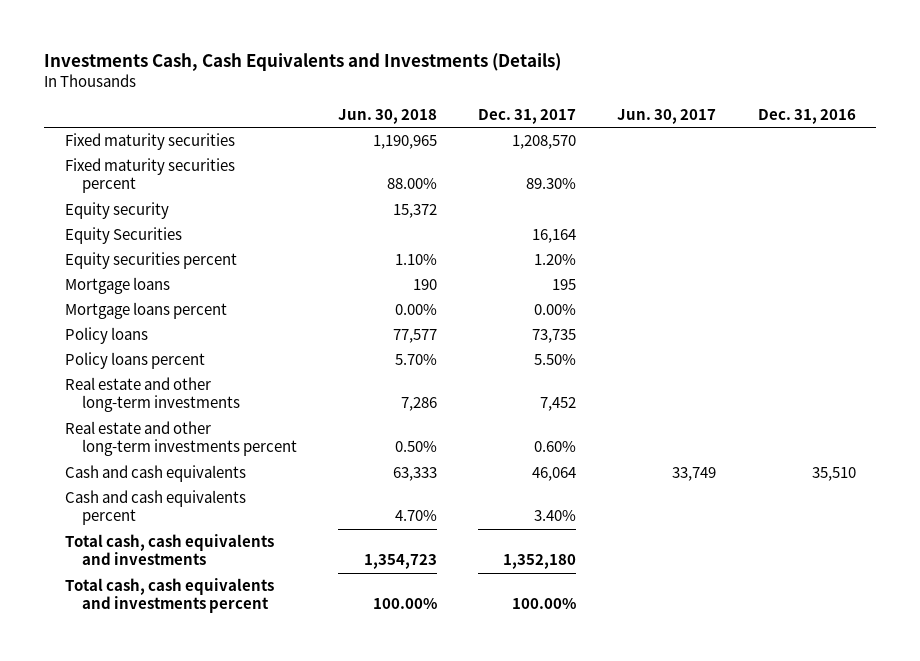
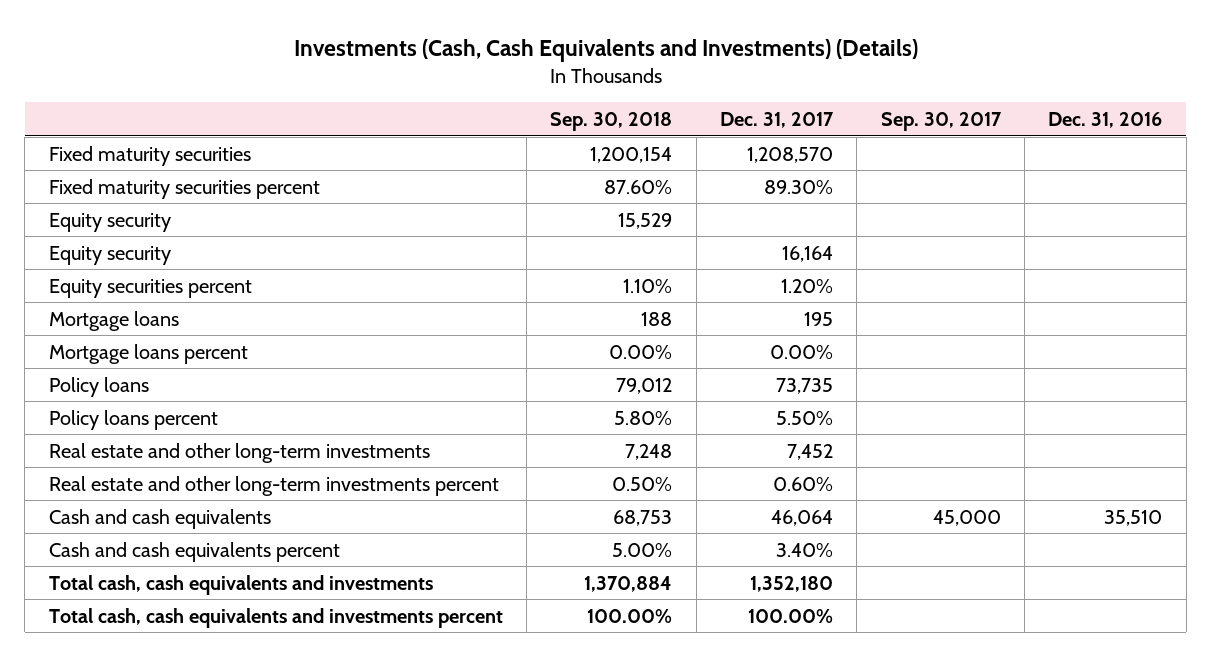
[44,52,562,71] Investments Cash, Cash Equivalents and Investments (Details) -> [293,38,918,62] Investments (Cash, Cash Equivalents and Investments) (Details)
[337,108,437,124] Jun. 30, 2018 -> none
[617,108,717,124] Jun. 30, 2017 -> none
none -> [550,112,673,132] Sep. 30, 2018
none -> [880,112,1002,132] Sep. 30, 2017
[64,227,182,245] Equity Securities -> [48,245,171,265] Equity security

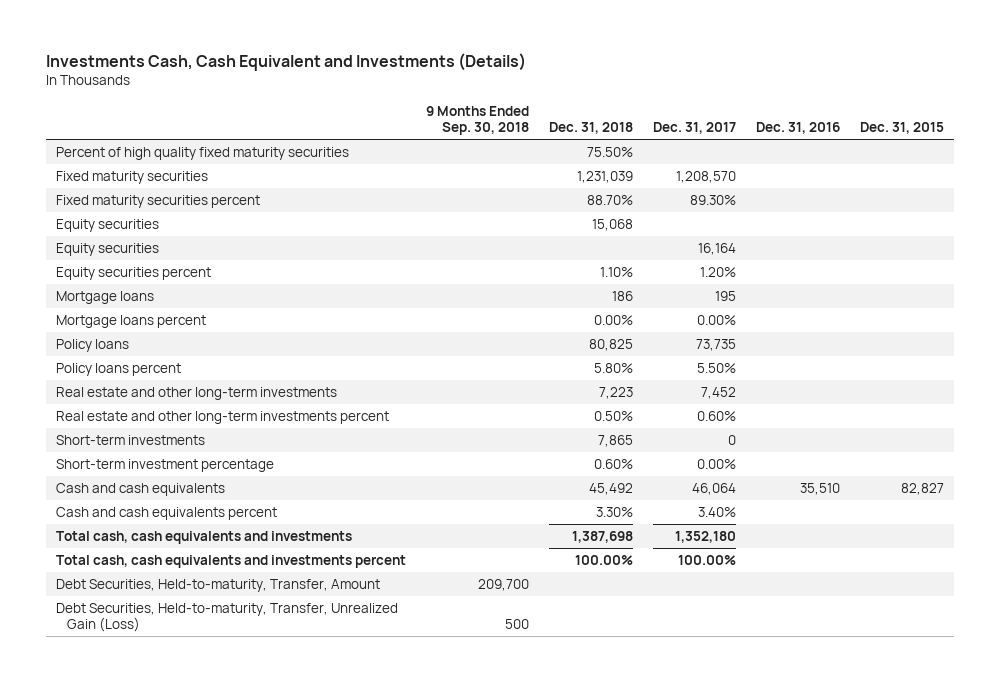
[293,38,918,62] Investments (Cash, Cash Equivalents and Investments) (Details) -> [45,52,526,71] Investments Cash, Cash Equivalent and Investments (Details)
[550,112,673,132] Sep. 30, 2018 -> none
[880,112,1002,132] Sep. 30, 2017 -> none
none -> [425,106,529,136] 9 Months Ended Sep. 30, 2018
none -> [548,122,633,135] Dec. 31, 2018
none -> [860,122,945,135] Dec. 31, 2015
none -> [55,146,349,160] Percent of high quality fixed maturity securities
[48,212,171,232] Equity security -> [55,218,159,232] Equity securities
[48,245,171,265] Equity security -> [55,242,159,256] Equity securities
none -> [55,434,205,445] Short-term investments
none -> [55,458,274,472] Short-term investment percentage
none -> [55,578,380,592] Debt Securities, Held-to-maturity, Transfer, Amount
none -> [55,602,398,632] Debt Securities, Held-to-maturity, Transfer, Unrealized Gain (Loss)

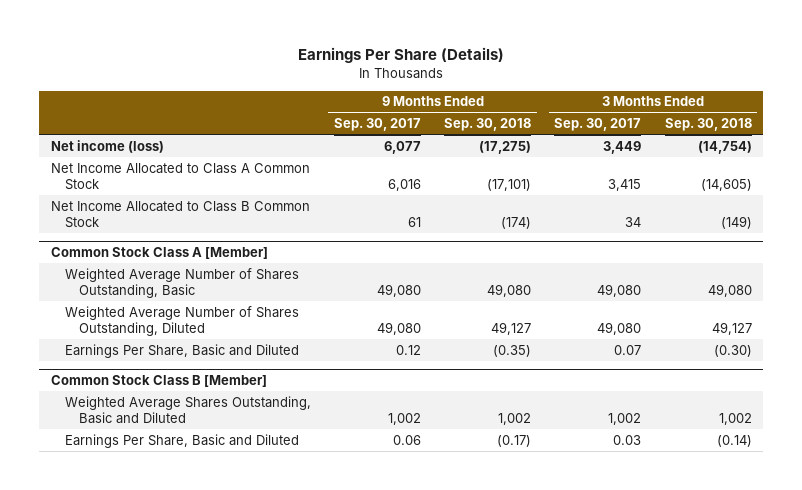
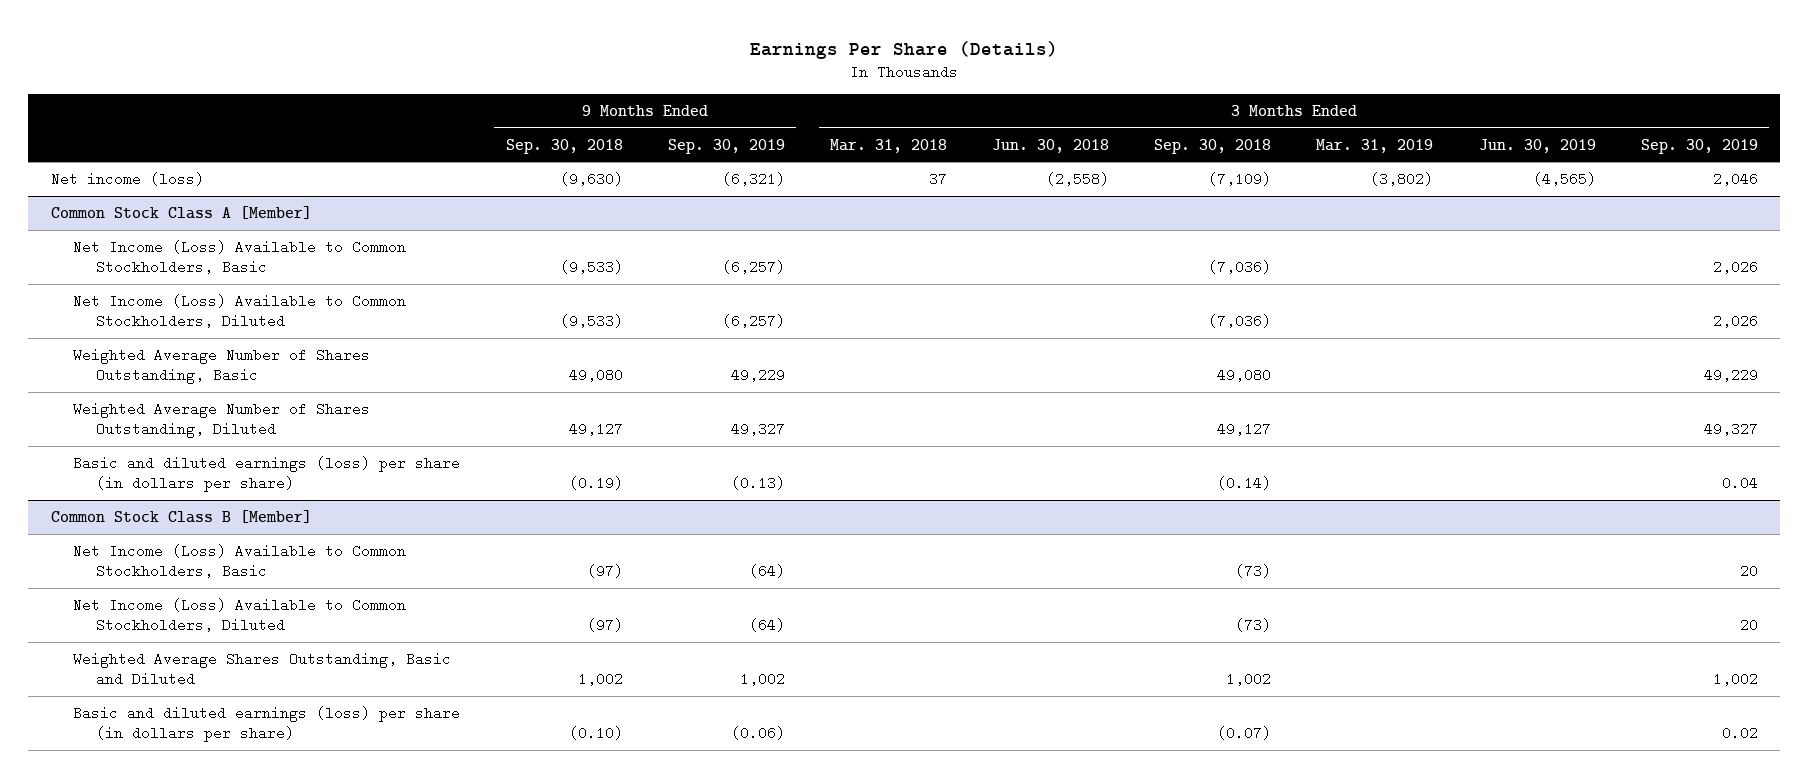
[334,118,422,132] Sep. 30, 2017 -> none
[554,118,642,132] Sep. 30, 2017 -> none
none -> [667,138,785,154] Sep. 30, 2019
none -> [829,138,947,153] Mar. 31, 2018
none -> [992,138,1110,153] Jun. 30, 2018
none -> [1316,138,1434,153] Mar. 31, 2019
none -> [1478,138,1596,153] Jun. 30, 2019
none -> [1640,138,1758,154] Sep. 30, 2019
[50,162,310,191] Net Income Allocated to Class A Common Stock -> none
[50,200,310,229] Net Income Allocated to Class B Common Stock -> none
[479,140,532,154] (17,275) -> [559,171,623,186] (9,630)
[697,140,752,154] (14,754) -> [1208,171,1272,186] (7,109)
none -> [73,239,407,275] Net Income (Loss) Available to Common Stockholders, Basic
none -> [73,293,407,329] Net Income (Loss) Available to Common Stockholders, Diluted
[64,343,299,358] Earnings Per Share, Basic and Diluted -> [73,455,461,493] Basic and diluted earnings (loss) per share (in dollars per share)
[493,344,532,357] (0.35) -> [568,476,623,491] (0.19)
[713,344,752,357] (0.30) -> [1217,476,1272,491] (0.14)
none -> [73,543,407,579] Net Income (Loss) Available to Common Stockholders, Basic
none -> [73,597,407,633] Net Income (Loss) Available to Common Stockholders, Diluted
[64,433,299,448] Earnings Per Share, Basic and Diluted -> [73,705,461,743] Basic and diluted earnings (loss) per share (in dollars per share)
[497,434,532,447] (0.17) -> [568,726,623,741] (0.10)
[716,434,752,447] (0.14) -> [1217,726,1272,741] (0.07)

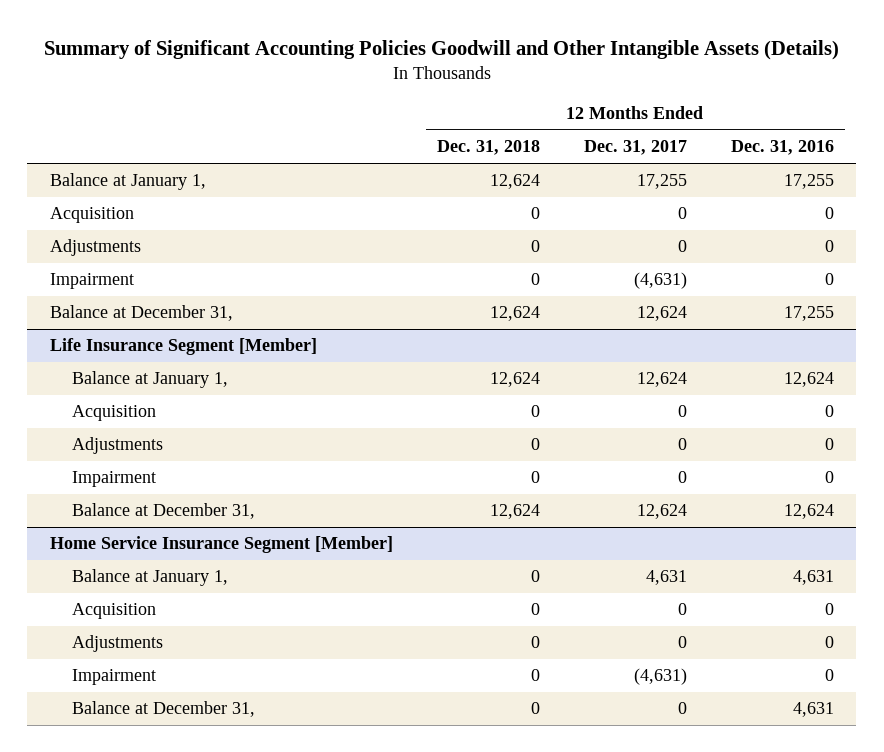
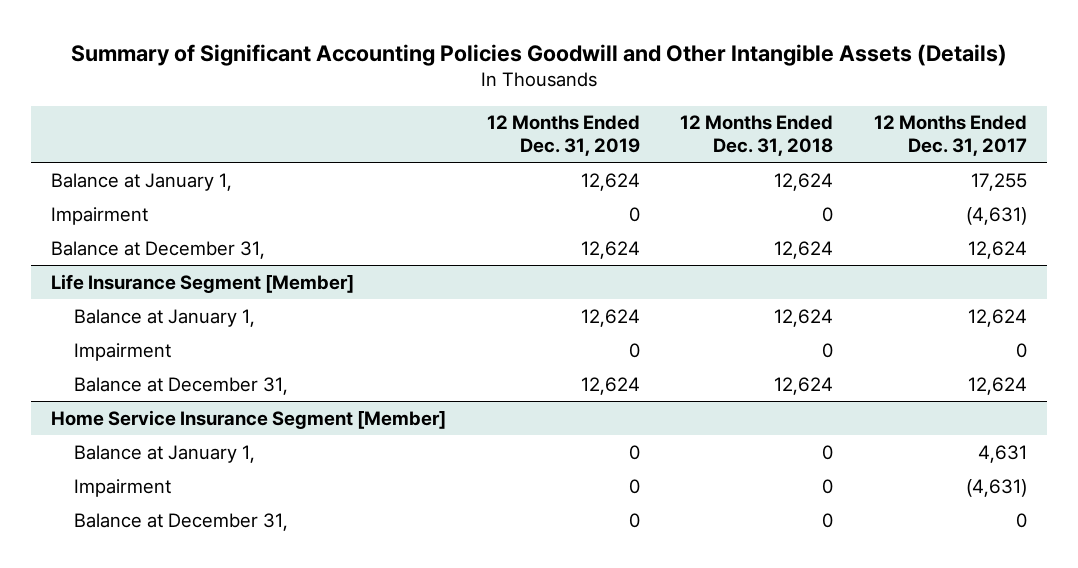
[731,140,835,156] Dec. 31, 2016 -> none
none -> [486,115,640,157] 12 Months Ended Dec. 31, 2019
[49,207,134,224] Acquisition -> none
[49,239,141,257] Adjustments -> none
[71,405,156,422] Acquisition -> none
[71,437,163,455] Adjustments -> none
[71,603,156,620] Acquisition -> none
[71,635,163,653] Adjustments -> none

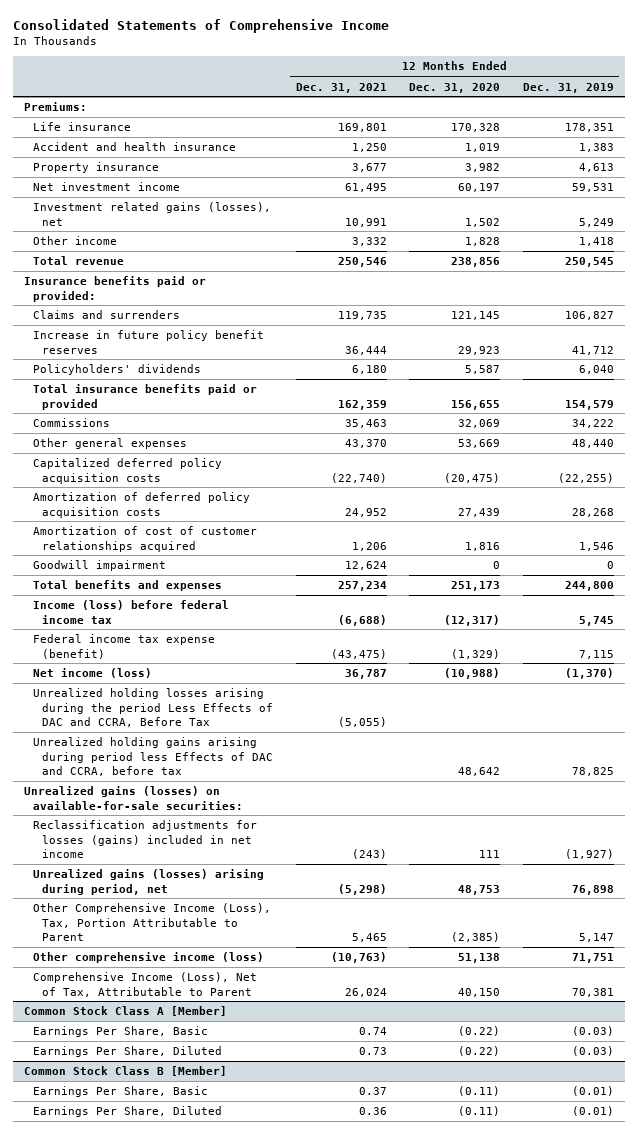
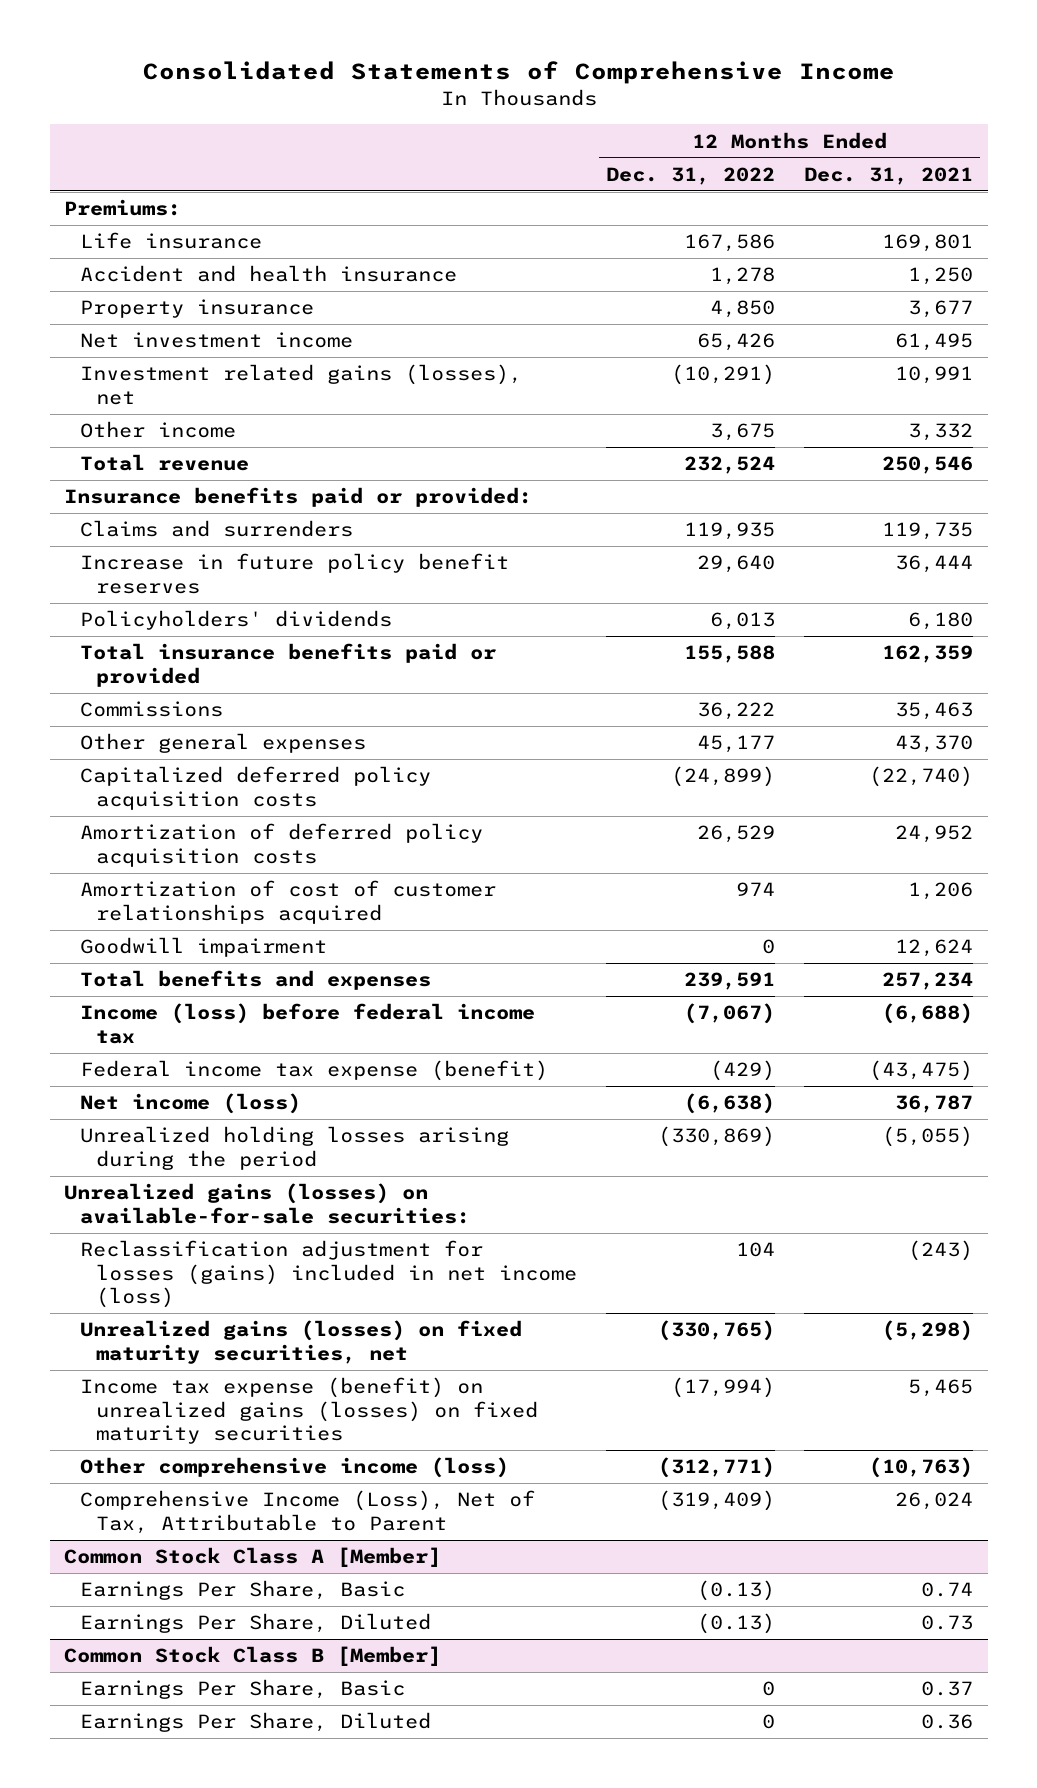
[409,82,501,93] Dec. 31, 2020 -> none
[522,82,614,93] Dec. 31, 2019 -> none
none -> [606,166,776,185] Dec. 31, 2022
[32,737,274,776] Unrealized holding gains arising during period less Effects of DAC and CCRA, before tax -> none
[32,688,274,727] Unrealized holding losses arising during the period Less Effects of DAC and CCRA, Before Tax -> [80,1126,510,1170] Unrealized holding losses arising during the period
[32,820,257,858] Reclassification adjustments for losses (gains) included in net income -> [80,1240,578,1309] Reclassification adjustment for losses (gains) included in net income (loss)
[32,869,264,895] Unrealized gains (losses) arising during period, net -> [80,1320,523,1364] Unrealized gains (losses) on fixed maturity securities, net
[32,903,271,941] Other Comprehensive Income (Loss), Tax, Portion Attributable to Parent -> [80,1377,539,1445] Income tax expense (benefit) on unrealized gains (losses) on fixed maturity securities

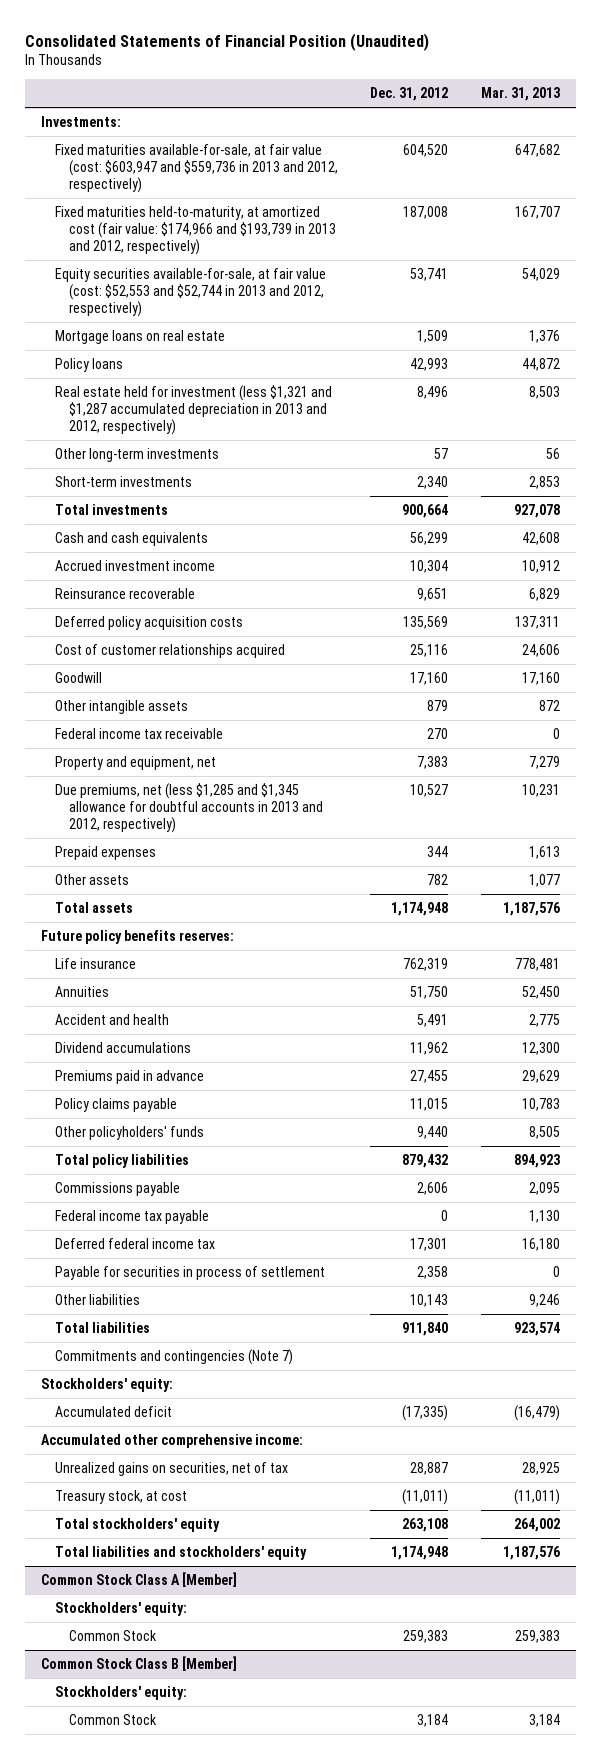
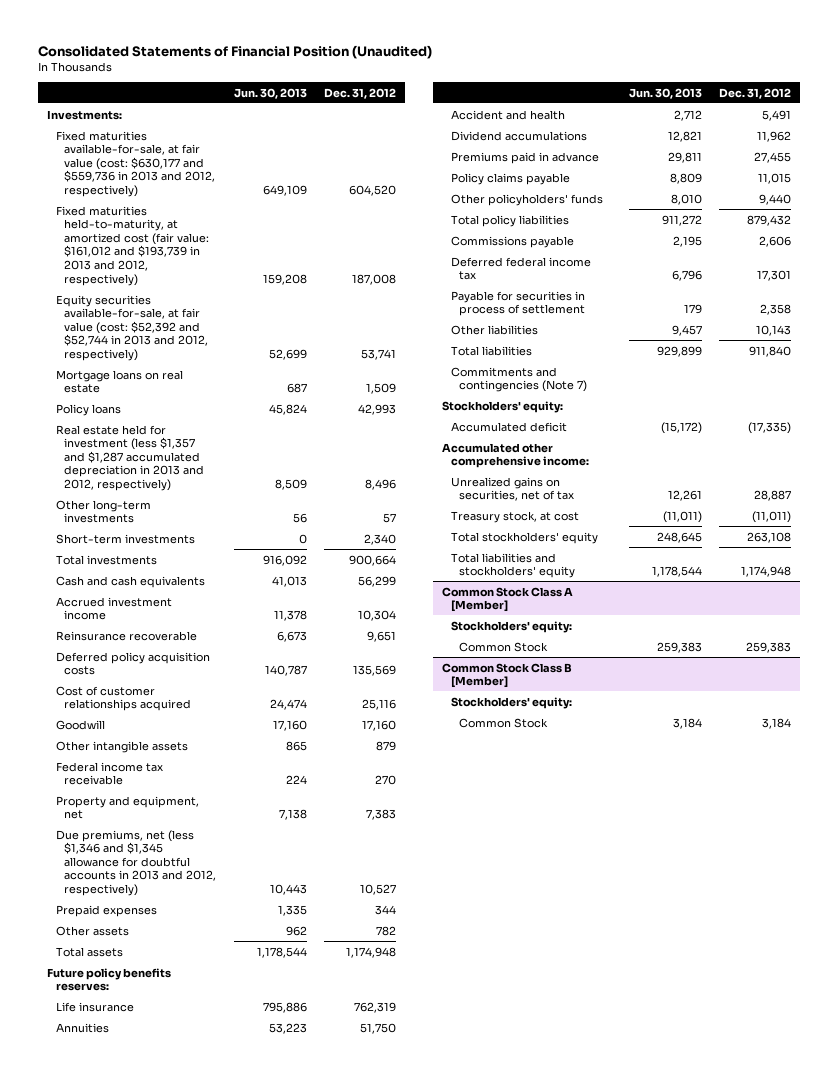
[481,87,561,102] Mar. 31, 2013 -> none
none -> [233,87,307,99] Jun. 30, 2013
[55,143,338,194] Fixed maturities available-for-sale, at fair value (cost: $603,947 and $559,736 in 2013 and 2012, respectively) -> [55,130,216,198] Fixed maturities available-for-sale, at fair value (cost: $630,177 and $559,736 in 2013 and 2012, respectively)
[55,205,336,256] Fixed maturities held-to-maturity, at amortized cost (fair value: $174,966 and $193,739 in 2013 and 2012, respectively) -> [55,205,210,286] Fixed maturities held-to-maturity, at amortized cost (fair value: $161,012 and $193,739 in 2013 and 2012, respectively)
[55,267,327,318] Equity securities available-for-sale, at fair value (cost: $52,553 and $52,744 in 2013 and 2012, respectively) -> [55,294,209,362] Equity securities available-for-sale, at fair value (cost: $52,392 and $52,744 in 2013 and 2012, respectively)
[55,384,333,436] Real estate held for investment (less $1,321 and $1,287 accumulated depreciation in 2013 and 2012, respectively) -> [55,424,205,492] Real estate held for investment (less $1,357 and $1,287 accumulated depreciation in 2013 and 2012, respectively)
[55,782,323,834] Due premiums, net (less $1,285 and $1,345 allowance for doubtful accounts in 2013 and 2012, respectively) -> [55,829,217,897] Due premiums, net (less $1,346 and $1,345 allowance for doubtful accounts in 2013 and 2012, respectively)
[55,1209,210,1224] Federal income tax payable -> none

